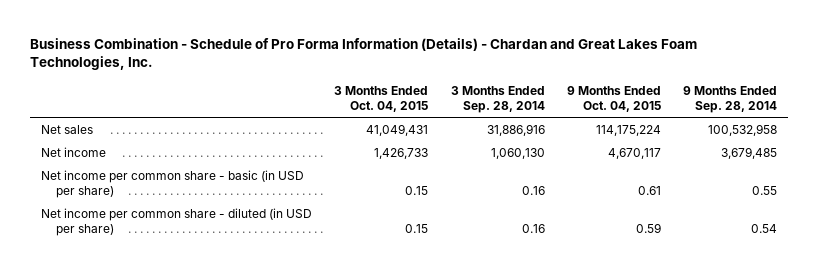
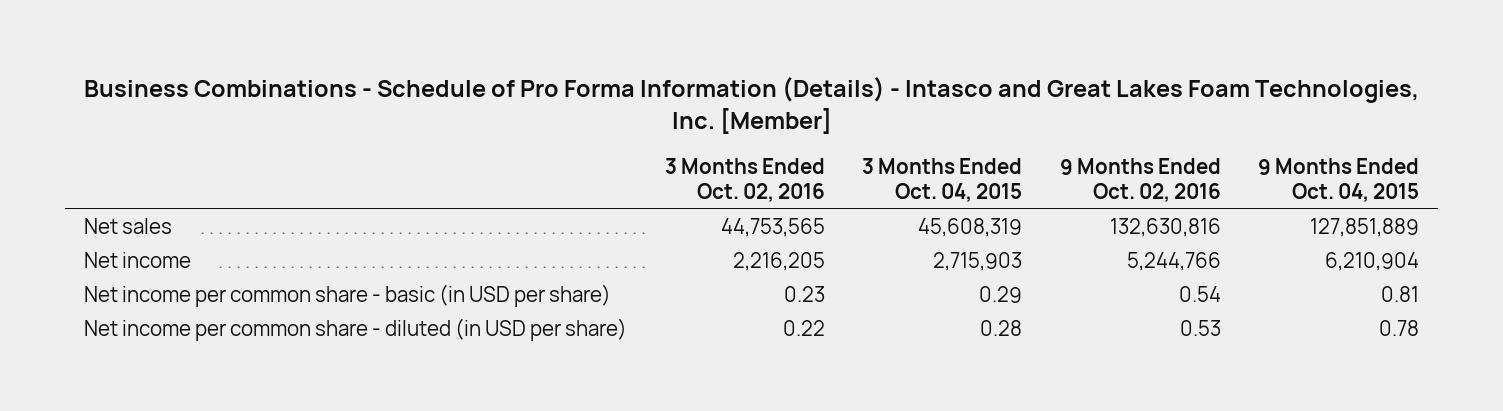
[30,37,698,70] Business Combination - Schedule of Pro Forma Information (Details) - Chardan and Great Lakes Foam Technologies, Inc. -> [83,77,1419,134] Business Combinations - Schedule of Pro Forma Information (Details) - Intasco and Great Lakes Foam Technologies, Inc. [Member]
[450,85,545,113] 3 Months Ended Sep. 28, 2014 -> none
[682,85,777,113] 9 Months Ended Sep. 28, 2014 -> none
none -> [664,157,825,203] 3 Months Ended Oct. 02, 2016
none -> [1059,157,1221,203] 9 Months Ended Oct. 02, 2016
[366,124,429,137] 41,049,431 -> [918,218,1023,238] 45,608,319
[595,125,661,137] 114,175,224 -> [1310,218,1420,238] 127,851,889
[374,148,429,160] 1,426,733 -> [933,252,1023,272] 2,715,903
[607,148,661,160] 4,670,117 -> [1325,252,1420,272] 6,210,904
[405,185,429,195] 0.15 -> [979,286,1023,304] 0.29
[637,185,661,195] 0.61 -> [1381,286,1420,303] 0.81
[405,223,429,233] 0.15 -> [980,320,1023,337] 0.28
[635,222,661,233] 0.59 -> [1379,320,1420,337] 0.78

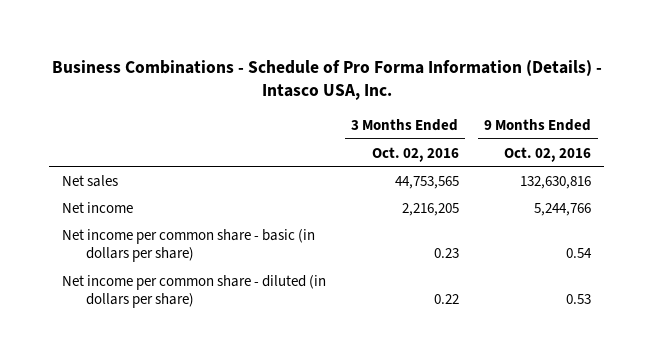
[83,77,1419,134] Business Combinations - Schedule of Pro Forma Information (Details) - Intasco and Great Lakes Foam Technologies, Inc. [Member] -> [51,59,602,101] Business Combinations - Schedule of Pro Forma Information (Details) - Intasco USA, Inc.
[862,157,1023,203] 3 Months Ended Oct. 04, 2015 -> none
[1258,157,1420,203] 9 Months Ended Oct. 04, 2015 -> none
[84,284,612,308] Net income per common share - basic (in USD per share) -> [61,228,315,263] Net income per common share - basic (in dollars per share)
[84,318,628,342] Net income per common share - diluted (in USD per share) -> [61,274,326,309] Net income per common share - diluted (in dollars per share)

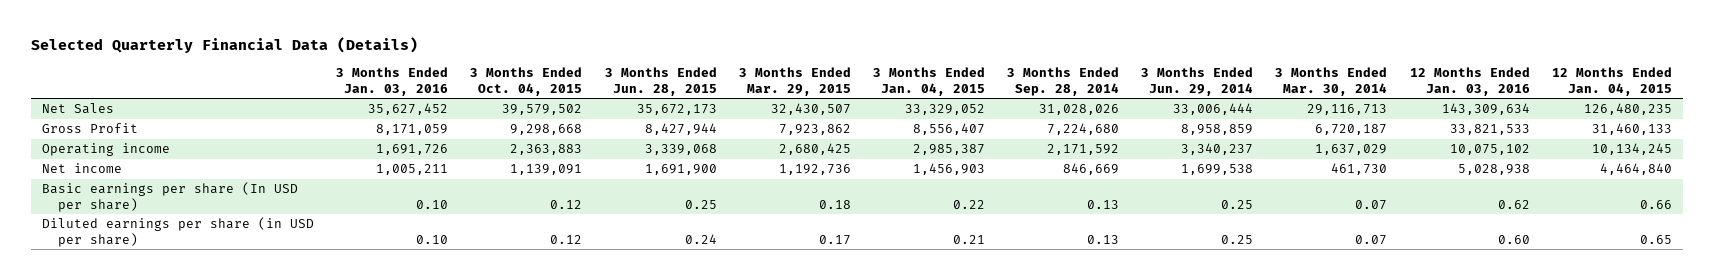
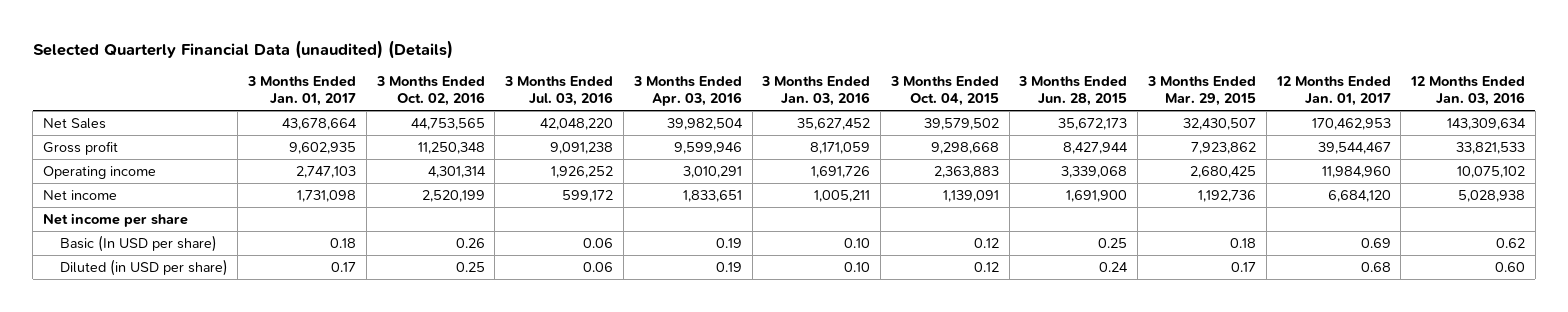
[30,37,418,54] Selected Quarterly Financial Data (Details) -> [32,40,453,60] Selected Quarterly Financial Data (unaudited) (Details)
[872,67,985,96] 3 Months Ended Jan. 04, 2015 -> none
[1007,67,1120,96] 3 Months Ended Sep. 28, 2014 -> none
[1141,67,1254,96] 3 Months Ended Jun. 29, 2014 -> none
[1275,67,1388,96] 3 Months Ended Mar. 30, 2014 -> none
[1551,67,1672,96] 12 Months Ended Jan. 04, 2015 -> none
none -> [247,75,357,107] 3 Months Ended Jan. 01, 2017
none -> [375,75,485,107] 3 Months Ended Oct. 02, 2016
none -> [504,75,614,107] 3 Months Ended Jul. 03, 2016
none -> [632,75,742,107] 3 Months Ended Apr. 03, 2016
none -> [1275,75,1391,107] 12 Months Ended Jan. 01, 2017
[42,123,139,134] Gross Profit -> [43,140,119,155] Gross profit
none -> [43,212,189,227] Net income per share
[42,182,299,212] Basic earnings per share (In USD per share) -> [59,234,217,252] Basic (In USD per share)
[42,217,315,247] Diluted earnings per share (in USD per share) -> [59,258,228,276] Diluted (in USD per share)

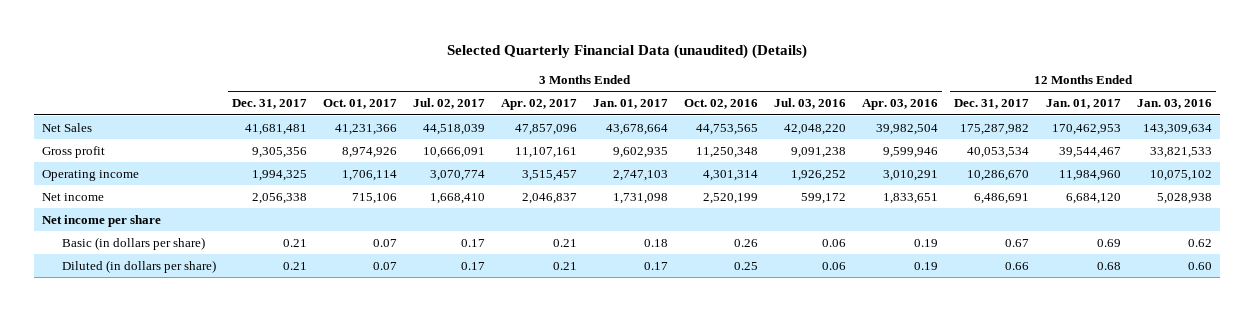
[761,75,871,107] 3 Months Ended Jan. 03, 2016 -> none
[889,75,999,107] 3 Months Ended Oct. 04, 2015 -> none
[1018,75,1128,107] 3 Months Ended Jun. 28, 2015 -> none
[1147,75,1257,107] 3 Months Ended Mar. 29, 2015 -> none
none -> [232,99,308,110] Dec. 31, 2017
none -> [323,99,398,110] Oct. 01, 2017
none -> [413,98,486,110] Jul. 02, 2017
none -> [501,99,578,111] Apr. 02, 2017
none -> [954,99,1030,110] Dec. 31, 2017
[59,234,217,252] Basic (In USD per share) -> [62,236,206,250] Basic (in dollars per share)
[59,258,228,276] Diluted (in USD per share) -> [62,259,217,273] Diluted (in dollars per share)

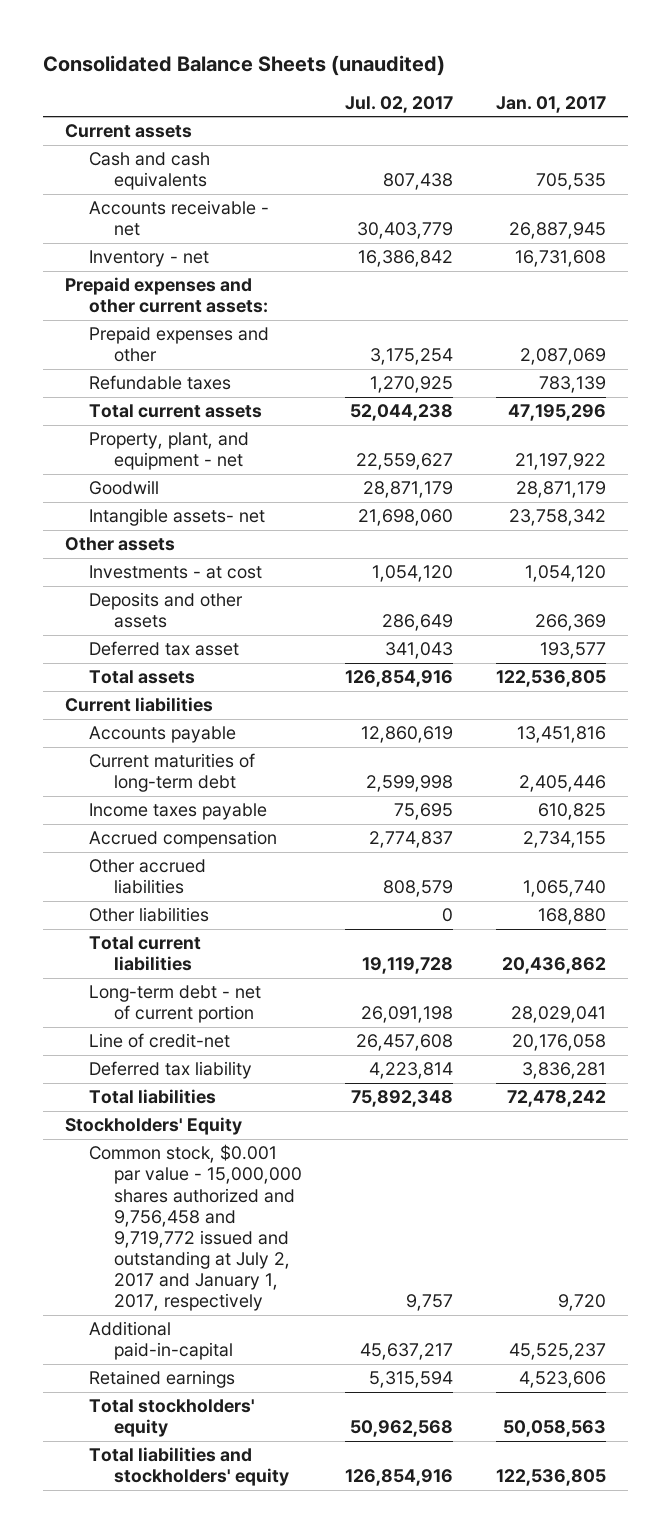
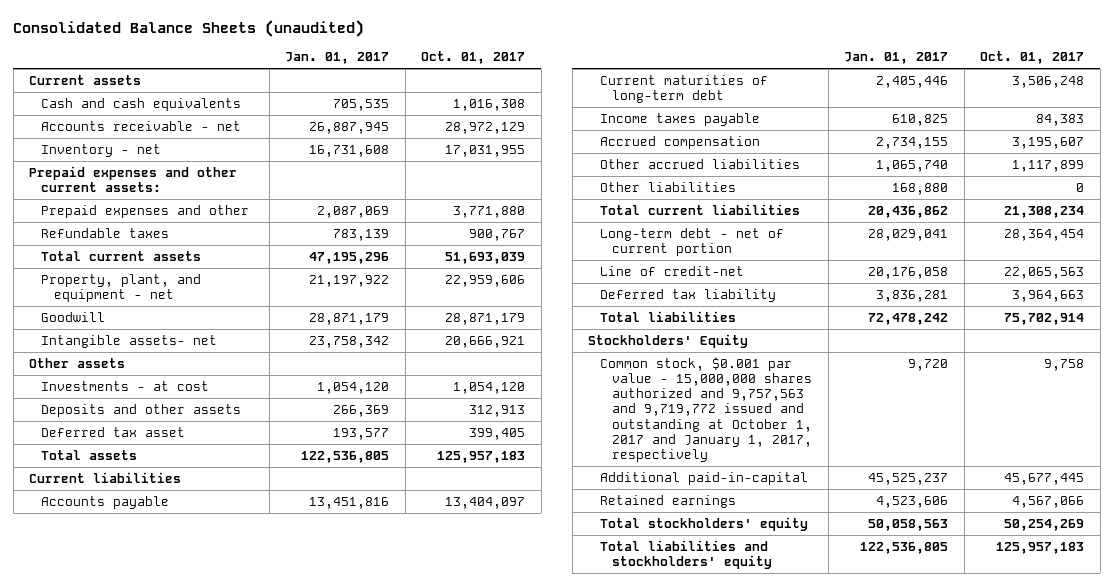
[344,95,453,113] Jul. 02, 2017 -> none
none -> [421,51,526,65] Oct. 01, 2017
[89,1144,302,1312] Common stock, $0.001 par value - 15,000,000 shares authorized and 9,756,458 and 9,719,772 issued and outstanding at July 2, 2017 and January 1, 2017, respectively -> [600,356,813,462] Common stock, $0.001 par value - 15,000,000 shares authorized and 9,757,563 and 9,719,772 issued and outstanding at October 1, 2017 and January 1, 2017, respectively

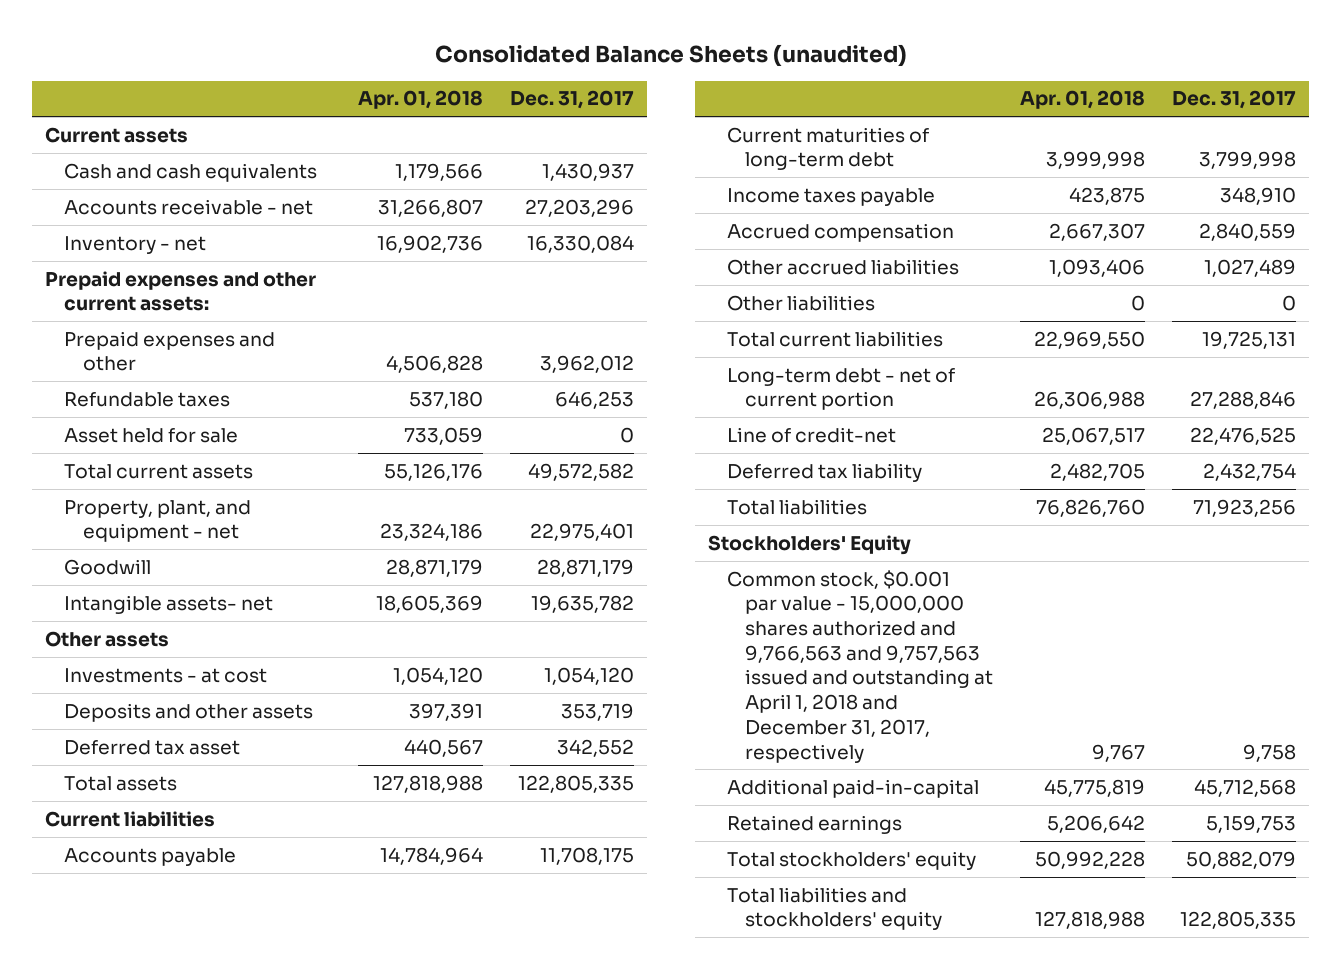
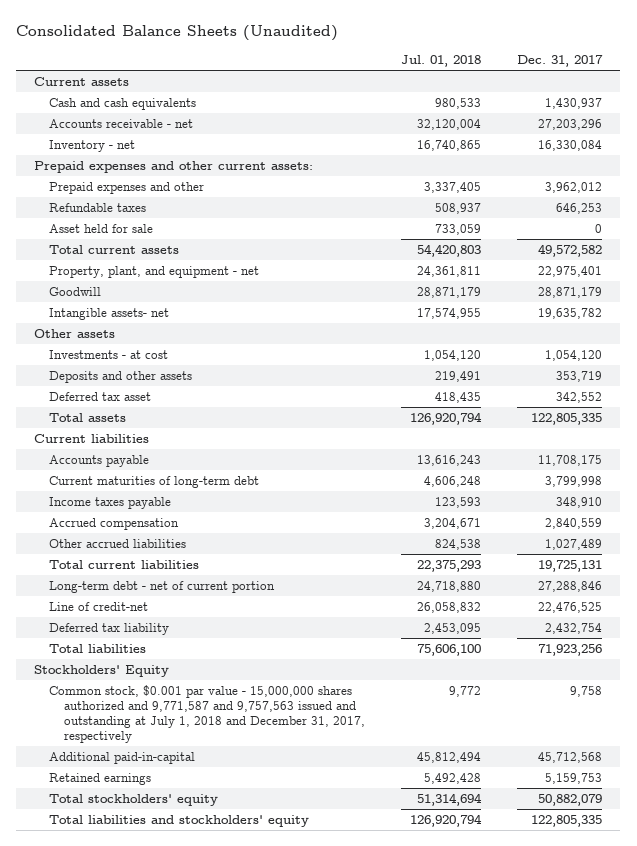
[434,43,907,67] Consolidated Balance Sheets (unaudited) -> [16,25,339,42] Consolidated Balance Sheets (Unaudited)
[357,90,483,110] Apr. 01, 2018 -> none
none -> [401,55,482,68] Jul. 01, 2018
[726,294,875,311] Other liabilities -> none
[726,569,994,763] Common stock, $0.001 par value - 15,000,000 shares authorized and 9,766,563 and 9,757,563 issued and outstanding at April 1, 2018 and December 31, 2017, respectively -> [49,685,366,743] Common stock, $0.001 par value - 15,000,000 shares authorized and 9,771,587 and 9,757,563 issued and outstanding at July 1, 2018 and December 31, 2017, respectively

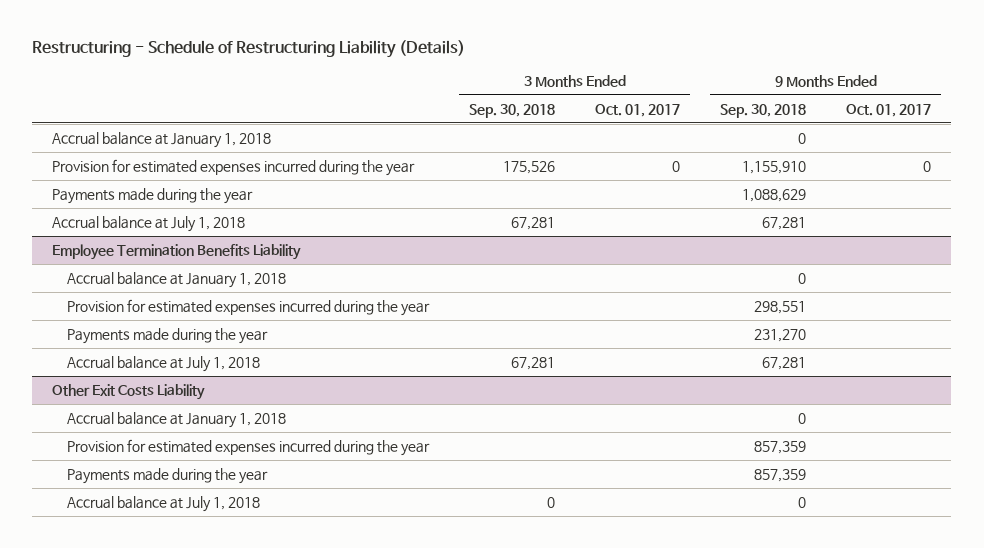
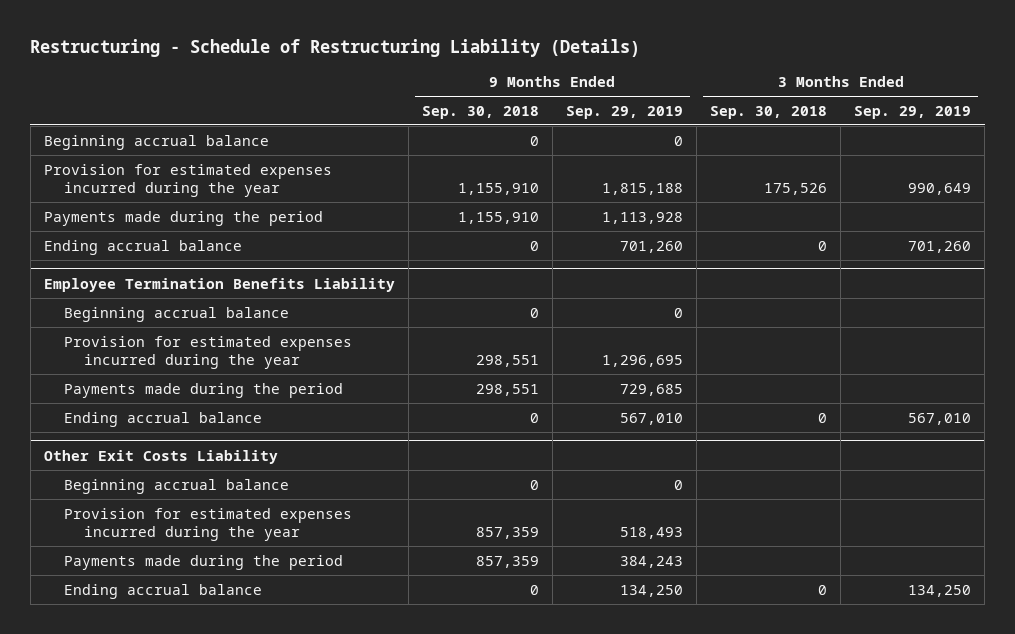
[595,103,681,117] Oct. 01, 2017 -> none
[846,103,932,117] Oct. 01, 2017 -> none
none -> [565,105,683,119] Sep. 29, 2019
none -> [854,105,972,119] Sep. 29, 2019
[52,131,272,148] Accrual balance at January 1, 2018 -> [43,134,269,150] Beginning accrual balance
[52,187,254,204] Payments made during the year -> [43,210,323,226] Payments made during the period
[742,188,807,202] 1,088,629 -> [457,211,539,224] 1,155,910
[52,215,246,232] Accrual balance at July 1, 2018 -> [43,239,242,255] Ending accrual balance
[511,216,556,230] 67,281 -> [818,240,828,251] 0
[762,216,807,230] 67,281 -> [529,240,539,251] 0
[67,271,287,288] Accrual balance at January 1, 2018 -> [63,306,289,322] Beginning accrual balance
[67,327,269,344] Payments made during the year -> [63,382,343,398] Payments made during the period
[754,328,807,342] 231,270 -> [475,383,539,396] 298,551
[67,355,261,372] Accrual balance at July 1, 2018 -> [63,411,262,427] Ending accrual balance
[511,356,556,370] 67,281 -> [818,412,828,423] 0
[762,356,807,370] 67,281 -> [529,412,539,423] 0
[67,411,287,428] Accrual balance at January 1, 2018 -> [63,478,289,494] Beginning accrual balance
[67,467,269,484] Payments made during the year -> [63,554,343,570] Payments made during the period
[67,495,261,512] Accrual balance at July 1, 2018 -> [63,583,262,599] Ending accrual balance

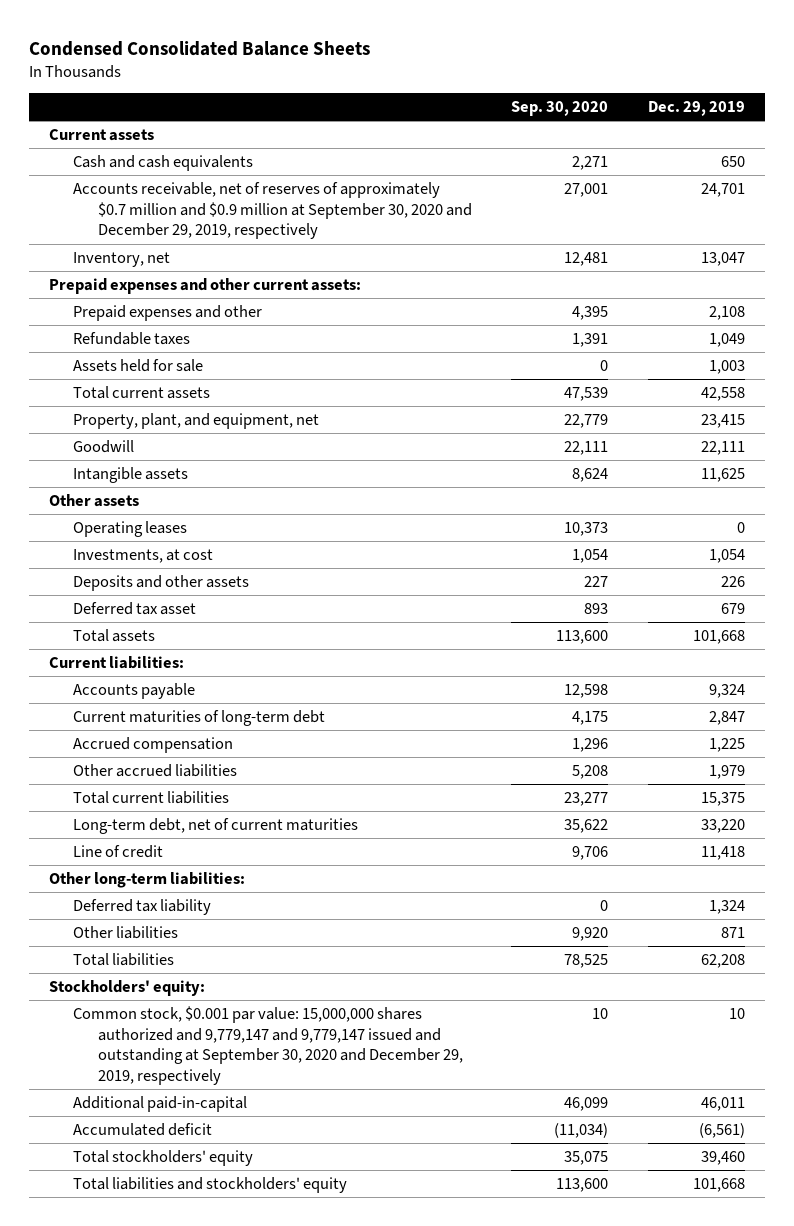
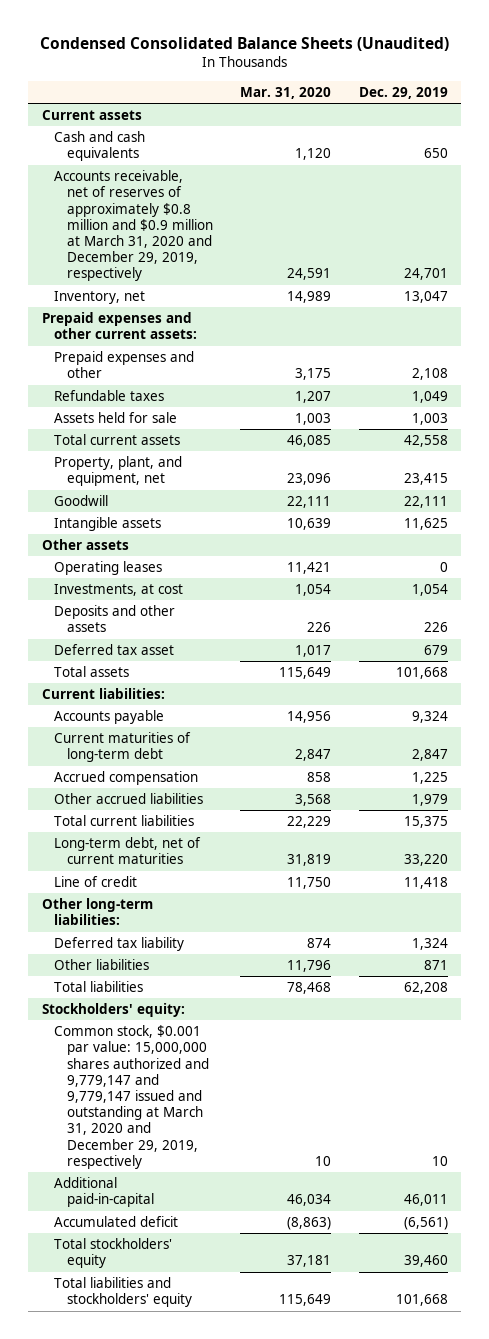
[29,40,371,56] Condensed Consolidated Balance Sheets -> [39,37,449,52] Condensed Consolidated Balance Sheets (Unaudited)
[511,101,609,117] Sep. 30, 2020 -> none
none -> [240,87,332,100] Mar. 31, 2020
[73,181,472,240] Accounts receivable, net of reserves of approximately $0.7 million and $0.9 million at September 30, 2020 and December 29, 2019, respectively -> [54,170,214,282] Accounts receivable, net of reserves of approximately $0.8 million and $0.9 million at March 31, 2020 and December 29, 2019, respectively
[73,1005,463,1086] Common stock, $0.001 par value: 15,000,000 shares authorized and 9,779,147 and 9,779,147 issued and outstanding at September 30, 2020 and December 29, 2019, respectively -> [54,1025,210,1169] Common stock, $0.001 par value: 15,000,000 shares authorized and 9,779,147 and 9,779,147 issued and outstanding at March 31, 2020 and December 29, 2019, respectively

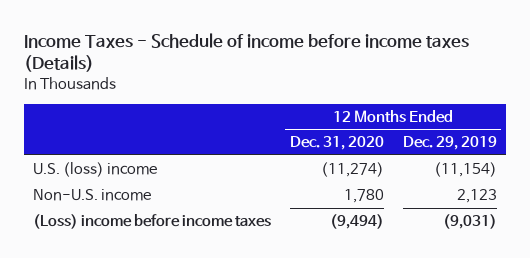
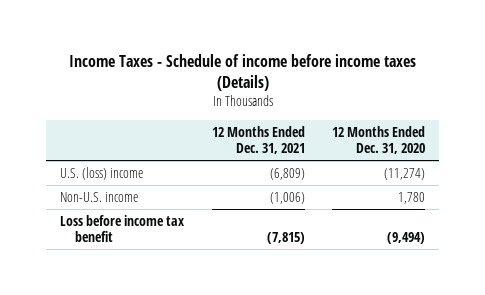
[402,136,497,151] Dec. 29, 2019 -> none
none -> [211,125,305,155] 12 Months Ended Dec. 31, 2021
[33,214,272,230] (Loss) income before income taxes -> [59,214,184,243] Loss before income tax benefit

